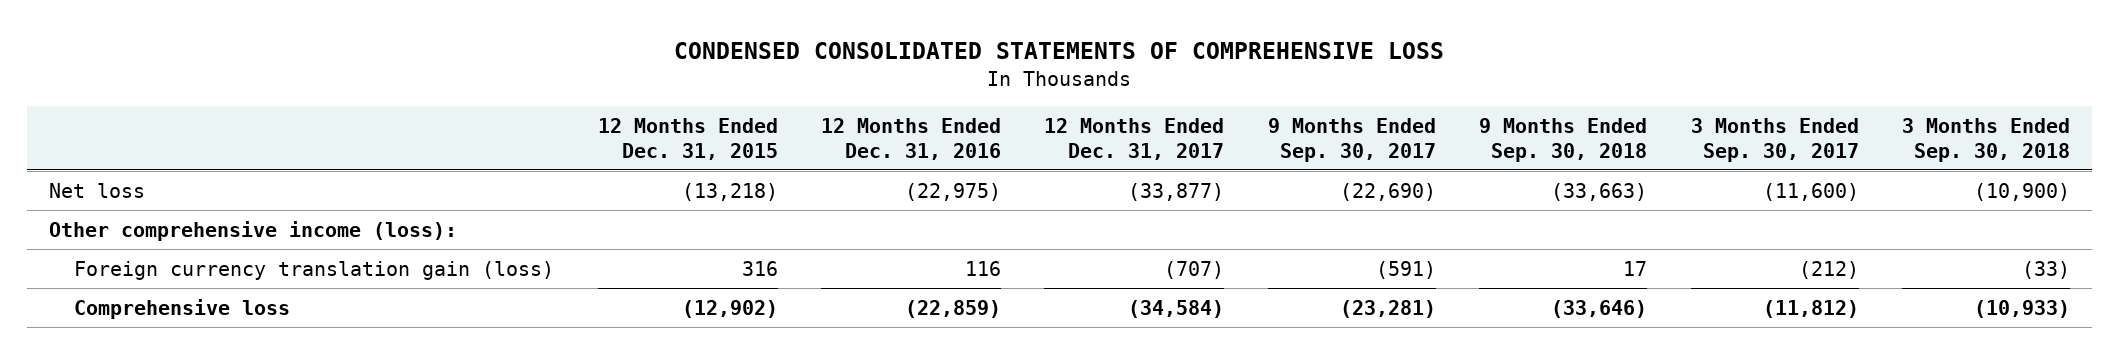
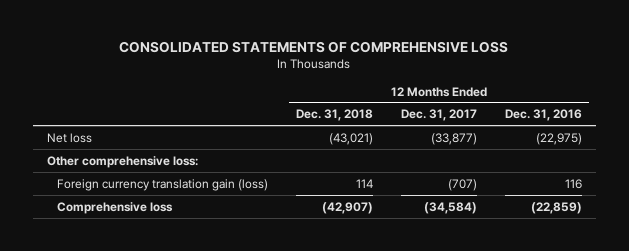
[674,41,1445,59] CONDENSED CONSOLIDATED STATEMENTS OF COMPREHENSIVE LOSS -> [119,40,509,53] CONSOLIDATED STATEMENTS OF COMPREHENSIVE LOSS
[597,117,778,160] 12 Months Ended Dec. 31, 2015 -> none
[1267,117,1436,162] 9 Months Ended Sep. 30, 2017 -> none
[1479,117,1648,162] 9 Months Ended Sep. 30, 2018 -> none
[1690,117,1859,162] 3 Months Ended Sep. 30, 2017 -> none
[1902,117,2071,162] 3 Months Ended Sep. 30, 2018 -> none
none -> [295,109,373,122] Dec. 31, 2018
[48,220,457,241] Other comprehensive income (loss): -> [46,155,198,168] Other comprehensive loss:

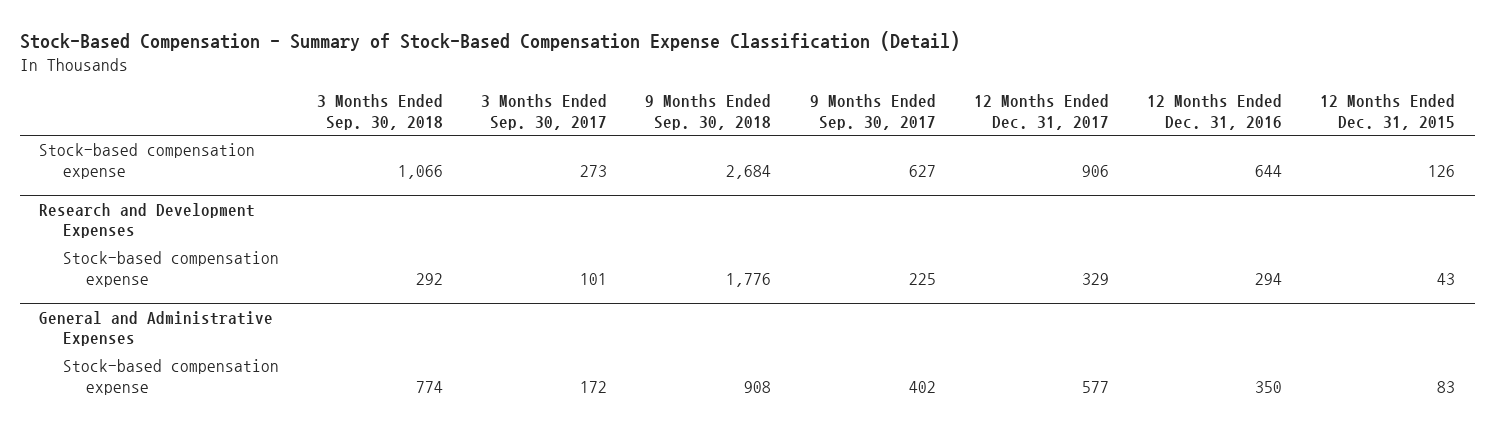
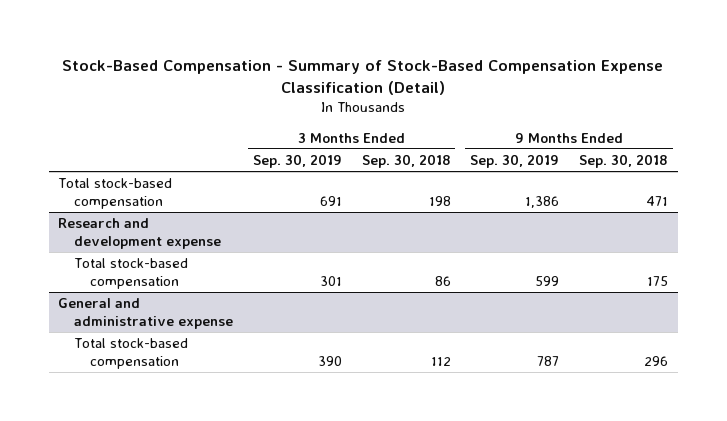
[481,94,608,130] 3 Months Ended Sep. 30, 2017 -> none
[809,94,936,130] 9 Months Ended Sep. 30, 2017 -> none
[973,94,1109,130] 12 Months Ended Dec. 31, 2017 -> none
[1147,94,1283,130] 12 Months Ended Dec. 31, 2016 -> none
[1320,94,1456,130] 12 Months Ended Dec. 31, 2015 -> none
none -> [252,154,342,169] Sep. 30, 2019
none -> [470,154,560,169] Sep. 30, 2019
[39,143,256,180] Stock-based compensation expense -> [58,178,173,210] Total stock-based compensation
[397,165,443,180] 1,066 -> [428,196,451,207] 198
[726,165,772,180] 2,684 -> [646,196,669,207] 471
[39,202,256,239] Research and Development Expenses -> [58,218,222,250] Research and development expense
[62,251,279,288] Stock-based compensation expense -> [74,258,189,290] Total stock-based compensation
[415,273,443,286] 292 -> [434,276,451,287] 86
[726,273,772,288] 1,776 -> [647,276,669,287] 175
[39,310,274,347] General and Administrative Expenses -> [58,298,234,330] General and administrative expense
[62,359,279,396] Stock-based compensation expense -> [74,338,189,370] Total stock-based compensation
[415,381,443,394] 774 -> [430,357,451,367] 112
[744,381,772,394] 908 -> [644,356,669,367] 296

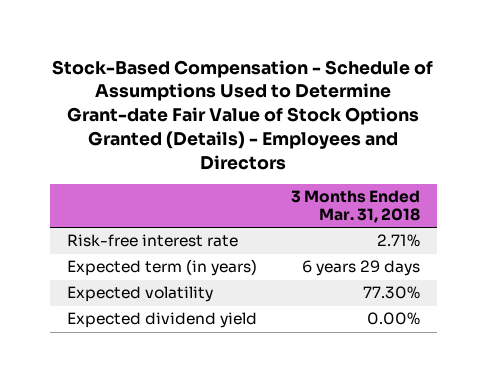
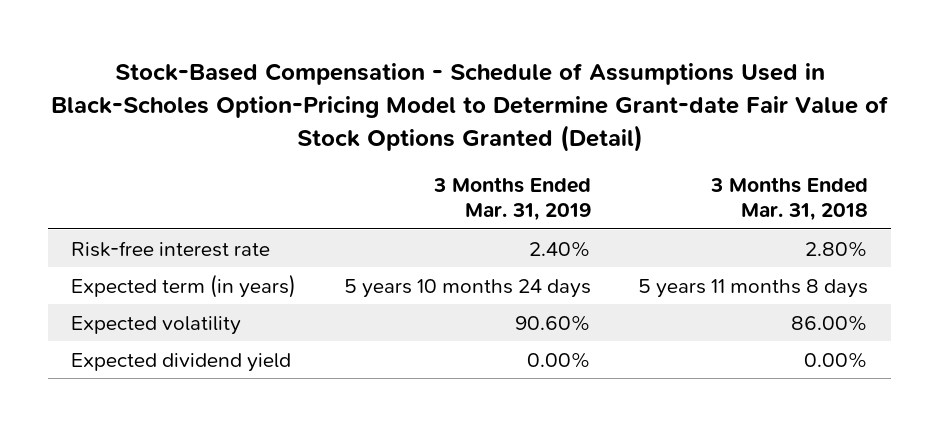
[52,59,434,170] Stock-Based Compensation - Schedule of Assumptions Used to Determine Grant-date Fair Value of Stock Options Granted (Details) - Employees and Directors -> [50,63,889,152] Stock-Based Compensation - Schedule of Assumptions Used in Black-Scholes Option-Pricing Model to Determine Grant-date Fair Value of Stock Options Granted (Detail)
none -> [432,177,591,222] 3 Months Ended Mar. 31, 2019
[376,234,420,248] 2.71% -> [804,240,868,257] 2.80%
[301,260,420,277] 6 years 29 days -> [637,278,868,298] 5 years 11 months 8 days
[362,286,420,300] 77.30% -> [790,314,868,331] 86.00%

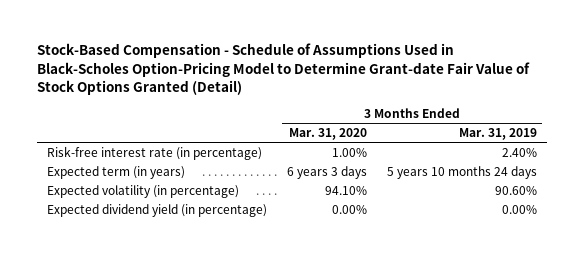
[709,177,868,222] 3 Months Ended Mar. 31, 2018 -> none
none -> [289,128,368,141] Mar. 31, 2020
[71,240,271,257] Risk-free interest rate -> [46,145,262,160] Risk-free interest rate (in percentage)
[71,315,242,335] Expected volatility -> [46,184,239,198] Expected volatility (in percentage)
[71,352,292,372] Expected dividend yield -> [46,203,267,217] Expected dividend yield (in percentage)

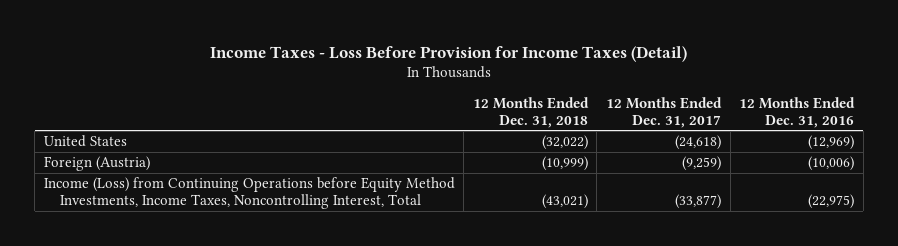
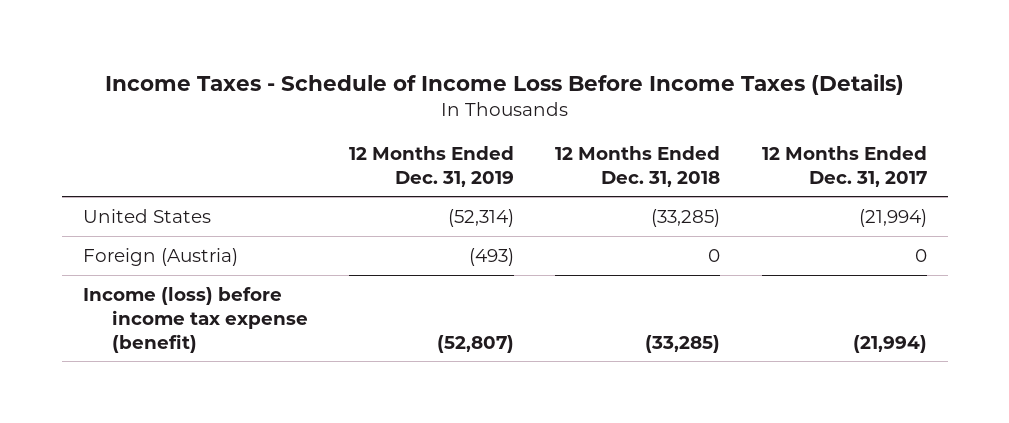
[209,45,687,62] Income Taxes - Loss Before Provision for Income Taxes (Detail) -> [104,73,904,95] Income Taxes - Schedule of Income Loss Before Income Taxes (Details)
[739,96,856,128] 12 Months Ended Dec. 31, 2016 -> none
none -> [349,145,515,187] 12 Months Ended Dec. 31, 2019
[541,135,588,151] (32,022) -> [651,208,721,227] (33,285)
[675,135,722,151] (24,618) -> [858,208,927,227] (21,994)
[541,156,588,172] (10,999) -> [708,248,721,262] 0
[682,156,722,172] (9,259) -> [914,248,927,262] 0
[43,177,455,210] Income (Loss) from Continuing Operations before Equity Method Investments, Income Taxes, Noncontrolling Interest, Total -> [82,286,308,353] Income (loss) before income tax expense (benefit)
[541,194,588,210] (43,021) -> [645,334,721,353] (33,285)
[675,194,722,210] (33,877) -> [852,334,927,353] (21,994)

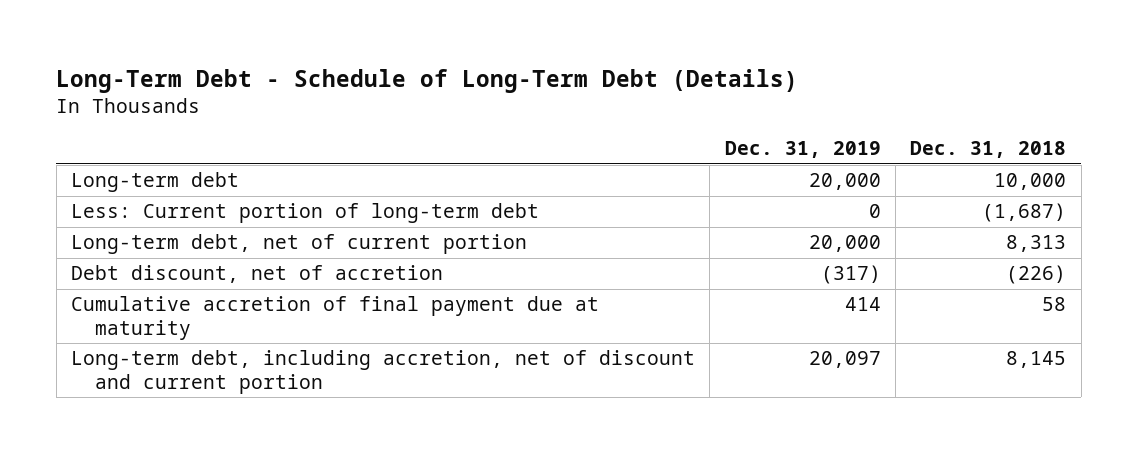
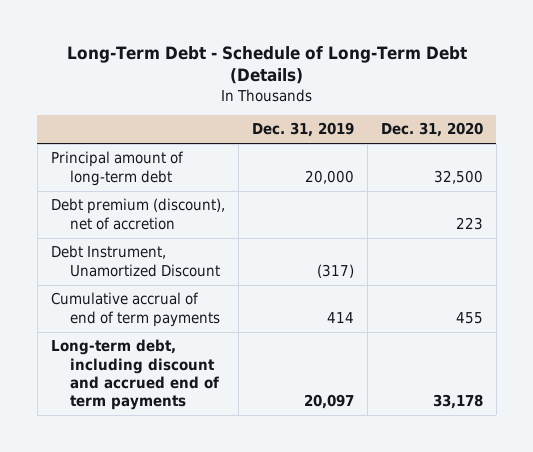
[910,141,1067,159] Dec. 31, 2018 -> none
none -> [380,122,483,138] Dec. 31, 2020
[71,203,540,224] Less: Current portion of long-term debt -> none
[71,234,528,255] Long-term debt, net of current portion -> none
[71,172,240,193] Long-term debt -> [50,151,184,186] Principal amount of long-term debt
none -> [50,198,225,230] Debt premium (discount), net of accretion
[71,265,444,284] Debt discount, net of accretion -> [50,245,221,277] Debt Instrument, Unamortized Discount
[71,296,600,340] Cumulative accretion of final payment due at maturity -> [50,292,221,327] Cumulative accrual of end of term payments
[71,350,696,394] Long-term debt, including accretion, net of discount and current portion -> [50,339,220,411] Long-term debt, including discount and accrued end of term payments

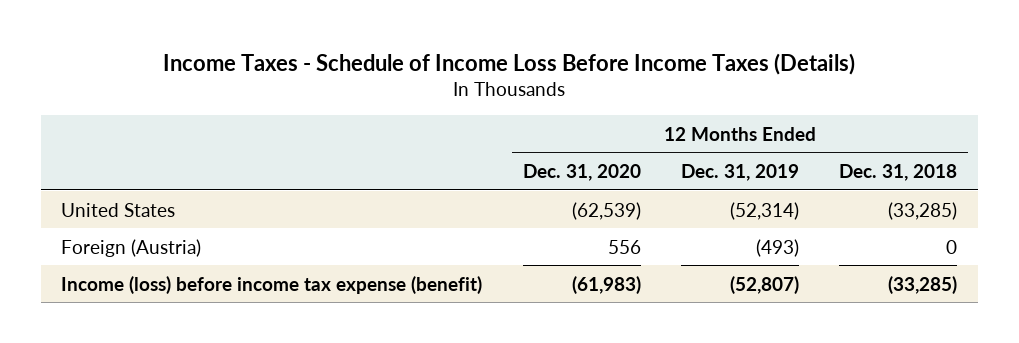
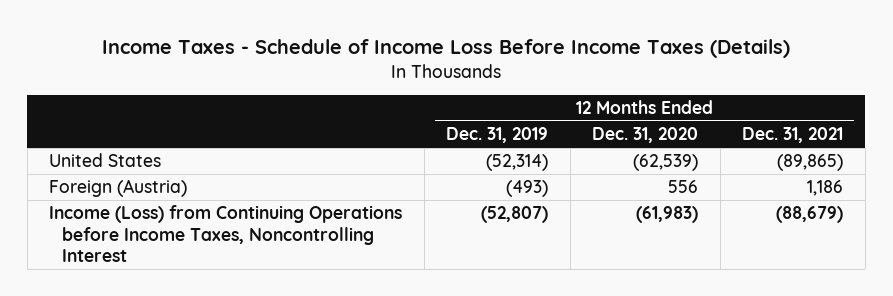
[839,164,958,182] Dec. 31, 2018 -> none
none -> [742,127,844,144] Dec. 31, 2021
[61,275,483,294] Income (loss) before income tax expense (benefit) -> [49,205,403,263] Income (Loss) from Continuing Operations before Income Taxes, Noncontrolling Interest

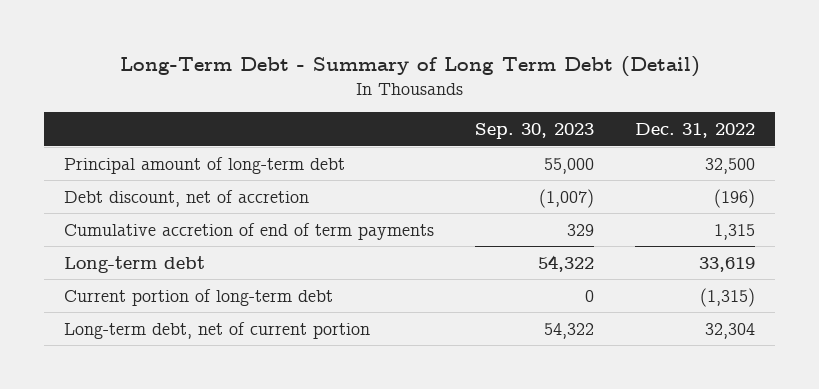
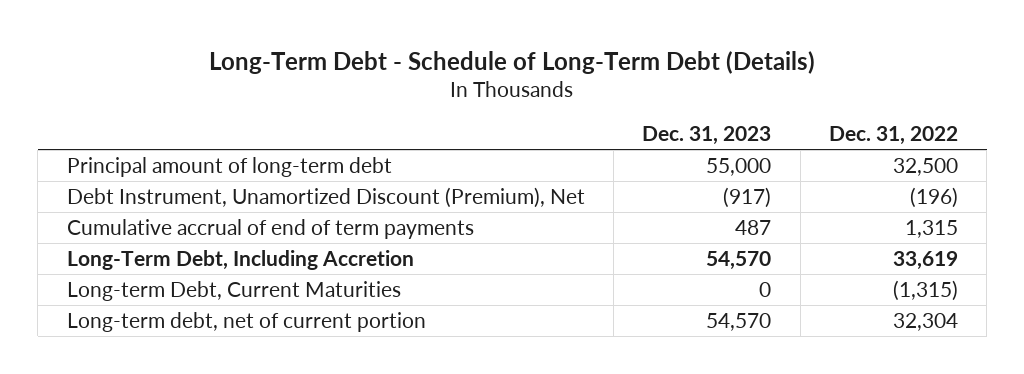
[119,56,700,78] Long-Term Debt - Summary of Long Term Debt (Detail) -> [209,50,816,74] Long-Term Debt - Schedule of Long-Term Debt (Details)
[475,123,595,140] Sep. 30, 2023 -> none
none -> [642,125,772,145] Dec. 31, 2023
[64,189,310,207] Debt discount, net of accretion -> [66,186,585,208] Debt Instrument, Unamortized Discount (Premium), Net
[64,222,435,240] Cumulative accretion of end of term payments -> [66,218,474,239] Cumulative accrual of end of term payments
[64,255,206,273] Long-term debt -> [66,249,414,270] Long-Term Debt, Including Accretion
[64,288,334,306] Current portion of long-term debt -> [66,280,401,301] Long-term Debt, Current Maturities

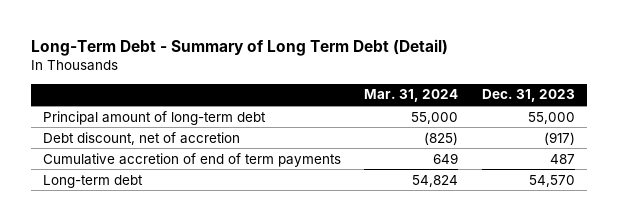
[209,50,816,74] Long-Term Debt - Schedule of Long-Term Debt (Details) -> [30,38,448,56] Long-Term Debt - Summary of Long Term Debt (Detail)
[828,125,958,145] Dec. 31, 2022 -> none
none -> [364,89,459,103] Mar. 31, 2024
[66,280,401,301] Long-term Debt, Current Maturities -> none
[66,311,426,332] Long-term debt, net of current portion -> none
[66,186,585,208] Debt Instrument, Unamortized Discount (Premium), Net -> [42,131,240,145] Debt discount, net of accretion
[66,218,474,239] Cumulative accrual of end of term payments -> [42,152,341,167] Cumulative accretion of end of term payments
[66,249,414,270] Long-Term Debt, Including Accretion -> [42,174,143,188] Long-term debt

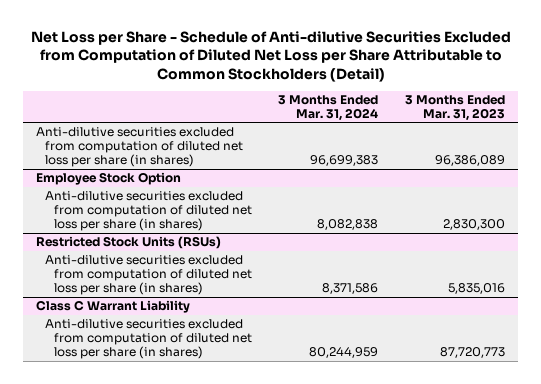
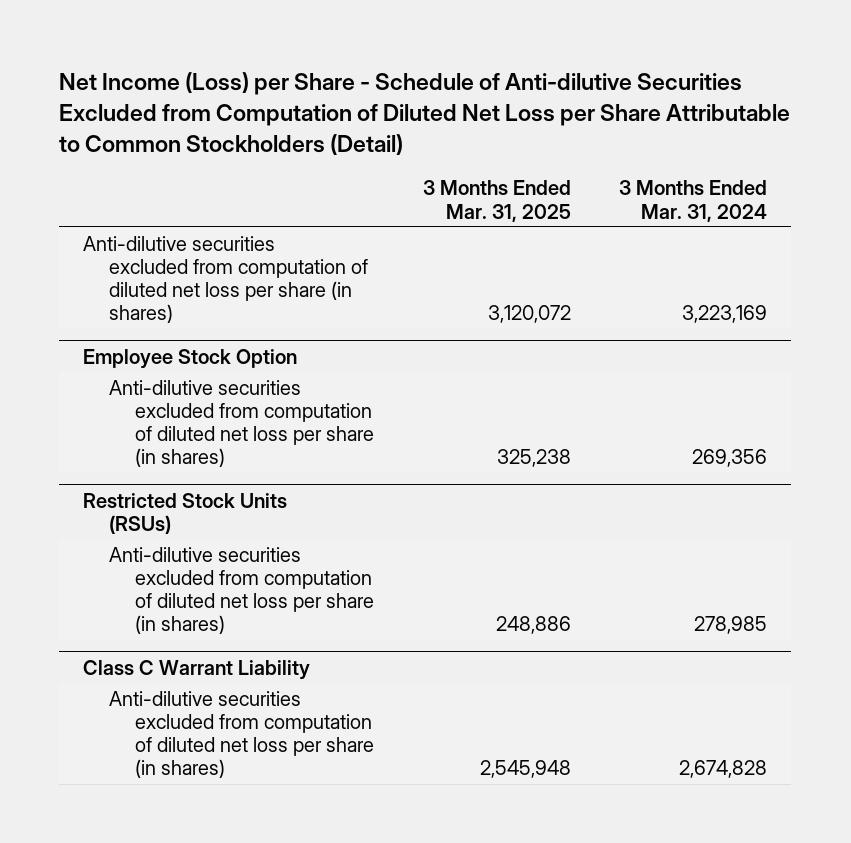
[30,30,511,82] Net Loss per Share - Schedule of Anti-dilutive Securities Excluded from Computation of Diluted Net Loss per Share Attributable to Common Stockholders (Detail) -> [59,72,791,156] Net Income (Loss) per Share - Schedule of Anti-dilutive Securities Excluded from Computation of Diluted Net Loss per Share Attributable to Common Stockholders (Detail)
[404,94,505,121] 3 Months Ended Mar. 31, 2023 -> none
none -> [422,180,571,222] 3 Months Ended Mar. 31, 2025
[310,155,379,167] 96,699,383 -> [682,305,768,324] 3,223,169
[317,219,379,231] 8,082,838 -> [692,449,768,468] 269,356
[322,283,379,295] 8,371,586 -> [694,616,768,635] 278,985
[309,347,379,359] 80,244,959 -> [679,760,768,779] 2,674,828

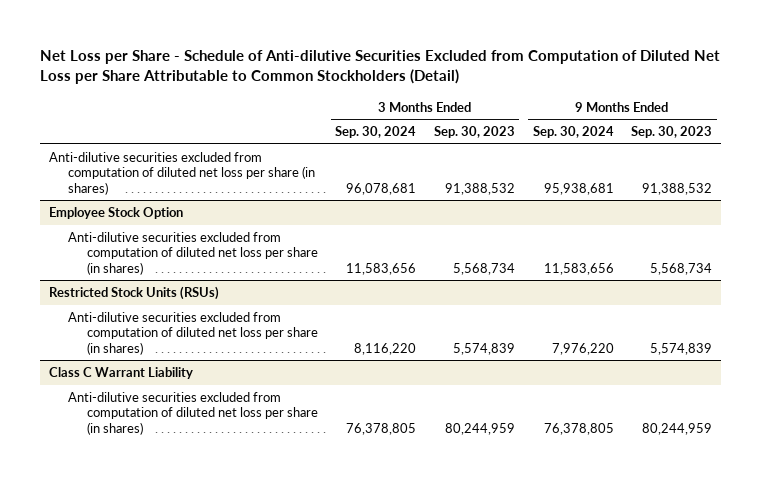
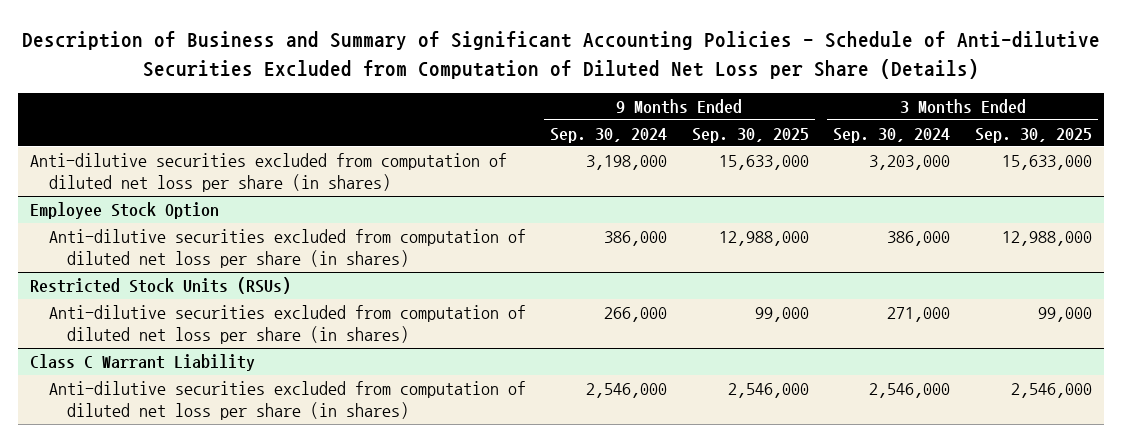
[40,49,721,85] Net Loss per Share - Schedule of Anti-dilutive Securities Excluded from Computation of Diluted Net Loss per Share Attributable to Common Stockholders (Detail) -> [22,31,1101,79] Description of Business and Summary of Significant Accounting Policies - Schedule of Anti-dilutive Securities Excluded from Computation of Diluted Net Loss per Share (Details)
[433,126,515,139] Sep. 30, 2023 -> none
[631,126,713,139] Sep. 30, 2023 -> none
none -> [691,127,809,143] Sep. 30, 2025
none -> [974,127,1092,143] Sep. 30, 2025
[346,182,417,195] 96,078,681 -> [869,155,951,171] 3,203,000
[543,182,614,195] 95,938,681 -> [586,155,668,171] 3,198,000
[346,262,417,275] 11,583,656 -> [887,231,951,247] 386,000
[543,262,614,275] 11,583,656 -> [604,231,668,247] 386,000
[354,342,417,355] 8,116,220 -> [887,307,951,323] 271,000
[551,342,614,355] 7,976,220 -> [604,307,668,323] 266,000
[346,422,417,435] 76,378,805 -> [869,383,951,399] 2,546,000
[543,422,614,435] 76,378,805 -> [586,383,668,399] 2,546,000

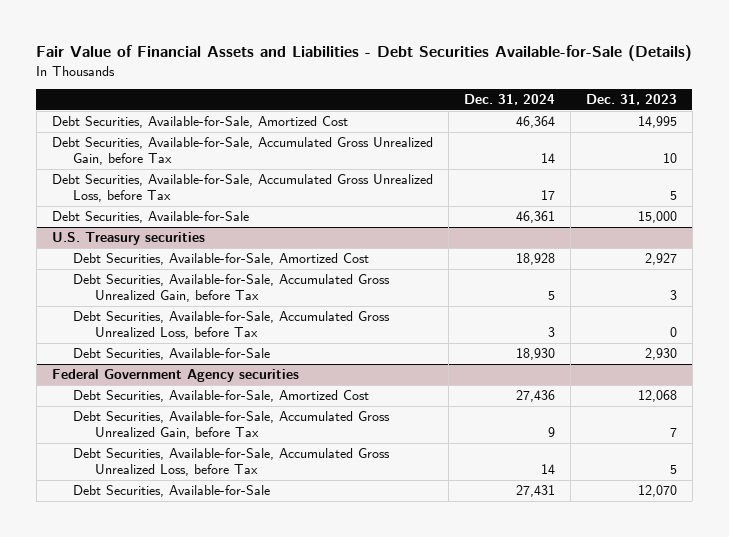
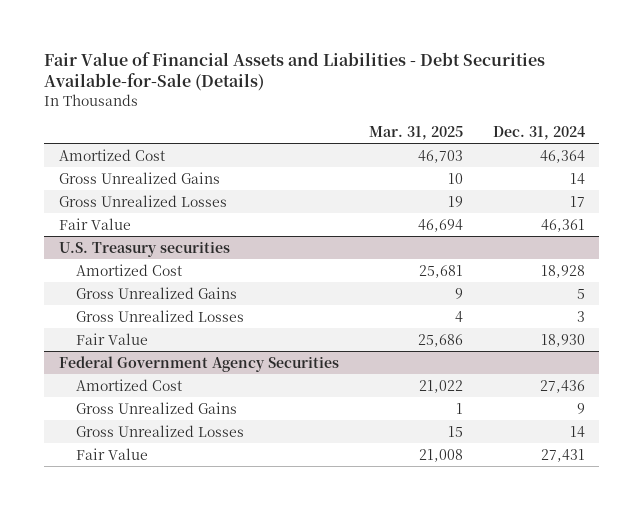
[585,94,677,106] Dec. 31, 2023 -> none
none -> [368,125,463,140] Mar. 31, 2025
[51,116,348,129] Debt Securities, Available-for-Sale, Amortized Cost -> [59,148,166,161] Amortized Cost
[51,137,433,166] Debt Securities, Available-for-Sale, Accumulated Gross Unrealized Gain, before Tax -> [59,171,221,184] Gross Unrealized Gains
[51,174,433,203] Debt Securities, Available-for-Sale, Accumulated Gross Unrealized Loss, before Tax -> [59,194,228,207] Gross Unrealized Losses
[51,211,249,224] Debt Securities, Available-for-Sale -> [59,217,132,230] Fair Value
[73,253,370,266] Debt Securities, Available-for-Sale, Amortized Cost -> [75,263,182,276] Amortized Cost
[73,274,391,303] Debt Securities, Available-for-Sale, Accumulated Gross Unrealized Gain, before Tax -> [75,286,237,299] Gross Unrealized Gains
[73,311,391,340] Debt Securities, Available-for-Sale, Accumulated Gross Unrealized Loss, before Tax -> [75,309,244,322] Gross Unrealized Losses
[73,348,271,361] Debt Securities, Available-for-Sale -> [75,332,148,345] Fair Value
[51,369,299,383] Federal Government Agency securities -> [59,355,340,372] Federal Government Agency Securities
[73,390,370,403] Debt Securities, Available-for-Sale, Amortized Cost -> [75,378,182,391] Amortized Cost
[73,411,391,440] Debt Securities, Available-for-Sale, Accumulated Gross Unrealized Gain, before Tax -> [75,401,237,414] Gross Unrealized Gains
[73,448,391,477] Debt Securities, Available-for-Sale, Accumulated Gross Unrealized Loss, before Tax -> [75,424,244,437] Gross Unrealized Losses
[73,485,271,498] Debt Securities, Available-for-Sale -> [75,447,148,460] Fair Value

